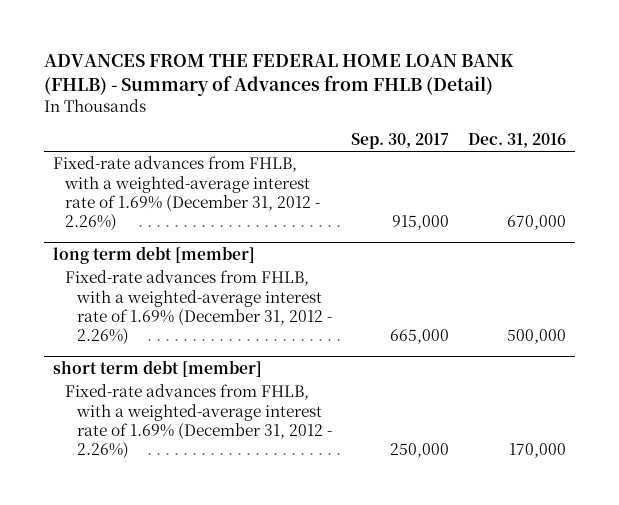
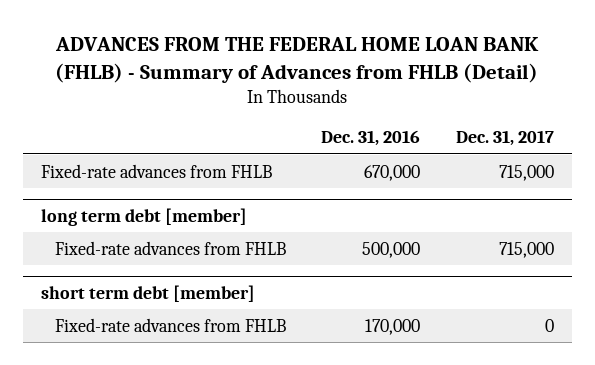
[350,132,449,149] Sep. 30, 2017 -> none
none -> [456,130,555,147] Dec. 31, 2017
[53,156,320,231] Fixed-rate advances from FHLB, with a weighted-average interest rate of 1.69% (December 31, 2012 - 2.26%) -> [40,163,272,178] Fixed-rate advances from FHLB
[64,270,332,345] Fixed-rate advances from FHLB, with a weighted-average interest rate of 1.69% (December 31, 2012 - 2.26%) -> [54,240,286,255] Fixed-rate advances from FHLB
[64,384,332,459] Fixed-rate advances from FHLB, with a weighted-average interest rate of 1.69% (December 31, 2012 - 2.26%) -> [54,317,286,332] Fixed-rate advances from FHLB

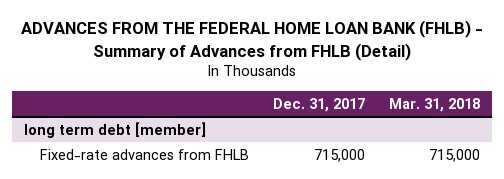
[321,130,421,147] Dec. 31, 2016 -> none
none -> [389,97,481,112] Mar. 31, 2018
[40,163,272,178] Fixed-rate advances from FHLB -> none
[40,284,255,302] short term debt [member] -> none
[54,317,286,332] Fixed-rate advances from FHLB -> none

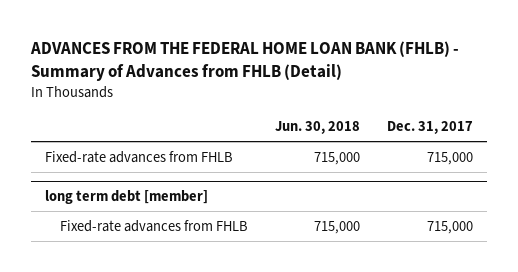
[389,97,481,112] Mar. 31, 2018 -> none
none -> [275,121,361,135] Jun. 30, 2018
none -> [44,150,233,163] Fixed-rate advances from FHLB

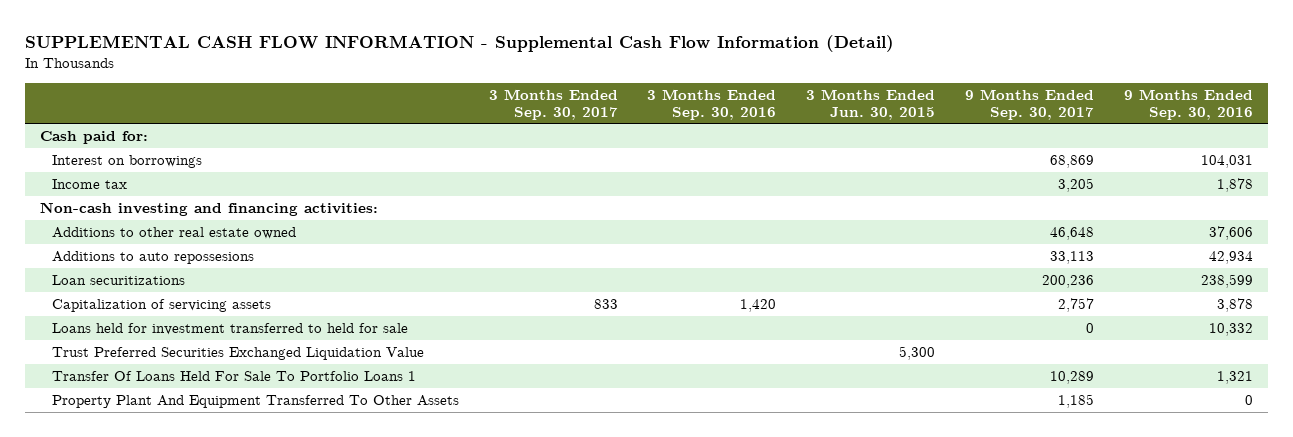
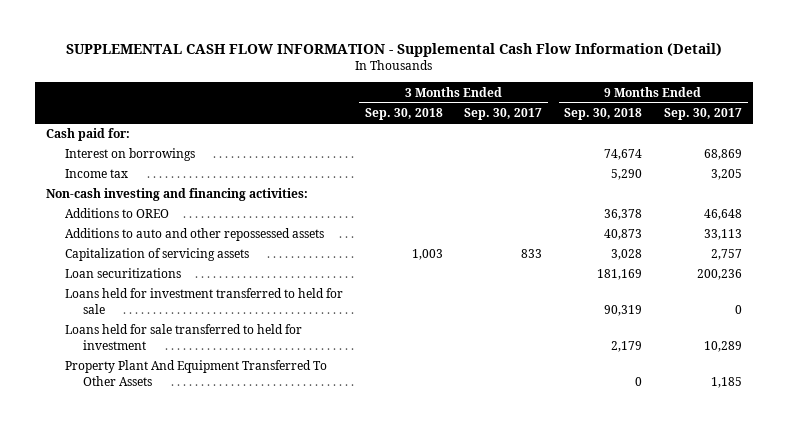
[647,88,777,120] 3 Months Ended Sep. 30, 2016 -> none
[806,88,936,120] 3 Months Ended Jun. 30, 2015 -> none
[1123,88,1253,120] 9 Months Ended Sep. 30, 2016 -> none
none -> [364,108,443,121] Sep. 30, 2018
none -> [564,108,643,121] Sep. 30, 2018
[51,226,296,239] Additions to other real estate owned -> [64,208,169,219] Additions to OREO
[51,250,254,264] Additions to auto repossesions -> [64,228,324,242] Additions to auto and other repossessed assets
[51,274,185,285] Loan securitizations -> [64,268,181,279] Loan securitizations
[51,346,424,360] Trust Preferred Securities Exchanged Liquidation Value -> none
[51,370,416,381] Transfer Of Loans Held For Sale To Portfolio Loans 1 -> [64,324,302,351] Loans held for sale transferred to held for investment

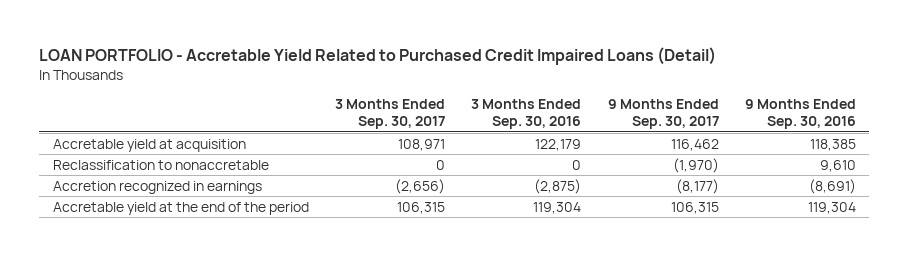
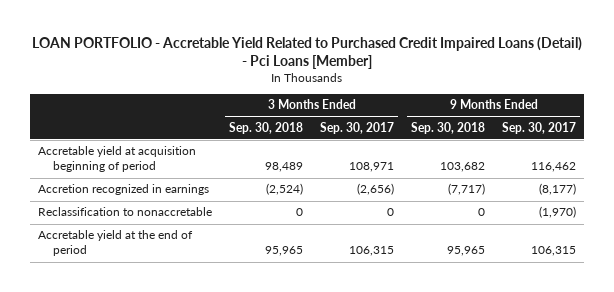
[39,46,717,65] LOAN PORTFOLIO - Accretable Yield Related to Purchased Credit Impaired Loans (Detail) -> [32,37,583,70] LOAN PORTFOLIO - Accretable Yield Related to Purchased Credit Impaired Loans (Detail) - Pci Loans [Member]
[471,98,582,130] 3 Months Ended Sep. 30, 2016 -> none
[745,98,857,130] 9 Months Ended Sep. 30, 2016 -> none
none -> [229,121,304,134] Sep. 30, 2018
none -> [411,121,486,134] Sep. 30, 2018
[52,138,246,152] Accretable yield at acquisition -> [38,146,197,173] Accretable yield at acquisition beginning of period
[52,159,269,170] Reclassification to nonaccretable -> [38,207,213,217] Reclassification to nonaccretable
[52,201,309,215] Accretable yield at the end of the period -> [38,230,194,257] Accretable yield at the end of period

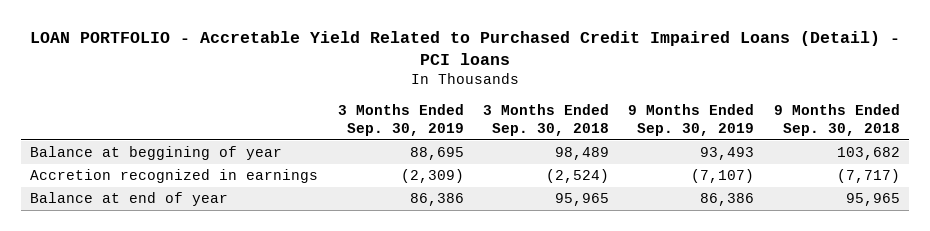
[32,37,583,70] LOAN PORTFOLIO - Accretable Yield Related to Purchased Credit Impaired Loans (Detail) - Pci Loans [Member] -> [29,30,900,66] LOAN PORTFOLIO - Accretable Yield Related to Purchased Credit Impaired Loans (Detail) - PCI loans
[320,121,395,134] Sep. 30, 2017 -> none
[501,121,576,134] Sep. 30, 2017 -> none
none -> [337,103,464,137] 3 Months Ended Sep. 30, 2019
none -> [628,103,755,137] 9 Months Ended Sep. 30, 2019
[38,146,197,173] Accretable yield at acquisition beginning of period -> [30,145,283,160] Balance at beggining of year
[38,207,213,217] Reclassification to nonaccretable -> none
[38,230,194,257] Accretable yield at the end of period -> [30,191,229,206] Balance at end of year

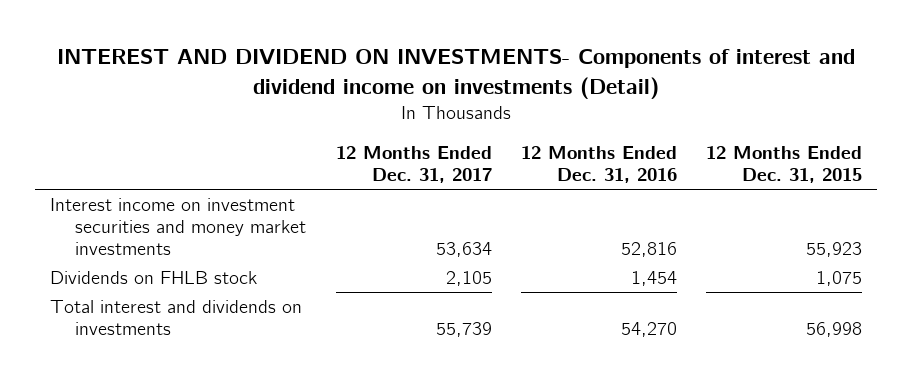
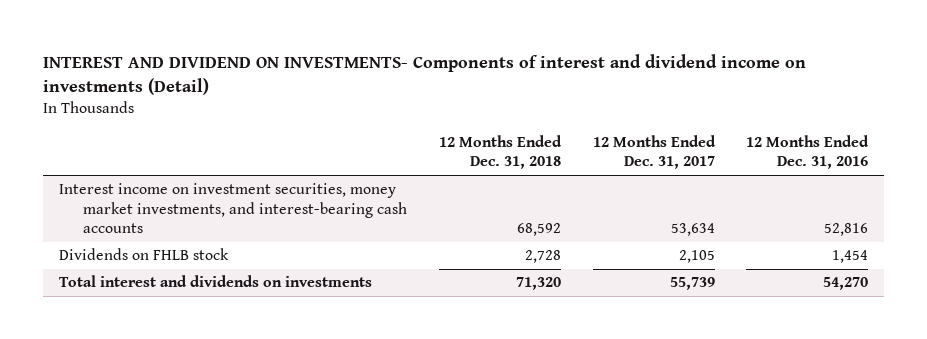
[706,146,863,184] 12 Months Ended Dec. 31, 2015 -> none
none -> [438,135,562,170] 12 Months Ended Dec. 31, 2018
[49,197,307,255] Interest income on investment securities and money market investments -> [59,183,408,233] Interest income on investment securities, money market investments, and interest-bearing cash accounts

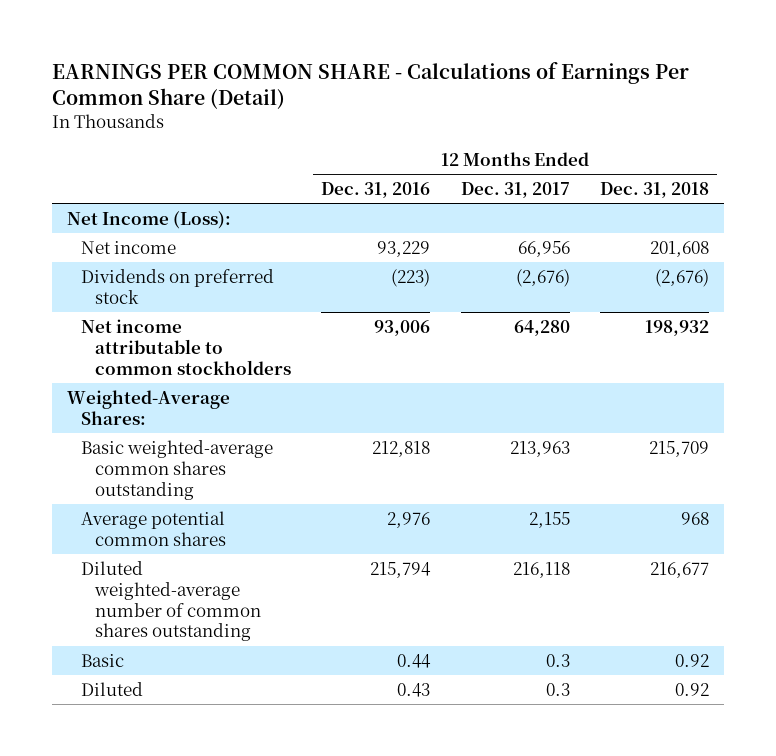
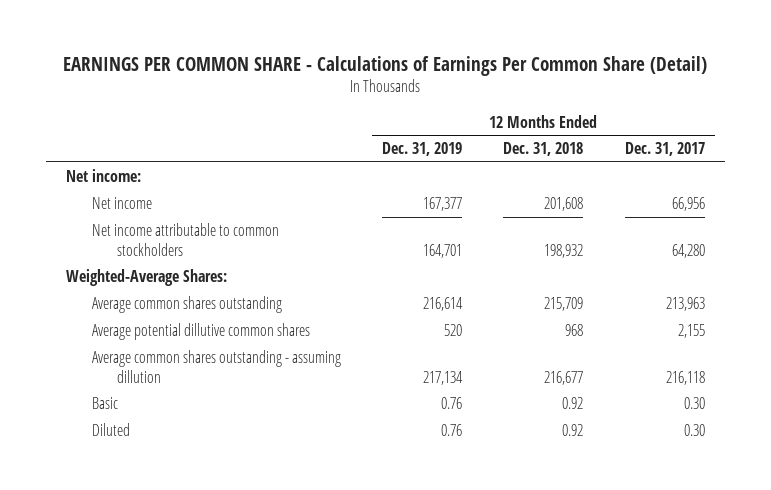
[321,182,431,199] Dec. 31, 2016 -> none
none -> [382,142,463,157] Dec. 31, 2019
[67,210,232,229] Net Income (Loss): -> [66,168,142,182] Net income:
[81,268,275,304] Dividends on preferred stock -> none
[81,439,274,500] Basic weighted-average common shares outstanding -> [91,295,282,313] Average common shares outstanding
[81,510,226,546] Average potential common shares -> [91,322,310,340] Average potential dillutive common shares
[81,560,261,642] Diluted weighted-average number of common shares outstanding -> [91,349,341,383] Average common shares outstanding - assuming dillution
[545,653,570,667] 0.3 -> [683,396,705,409] 0.30
[545,682,570,696] 0.3 -> [683,423,705,436] 0.30

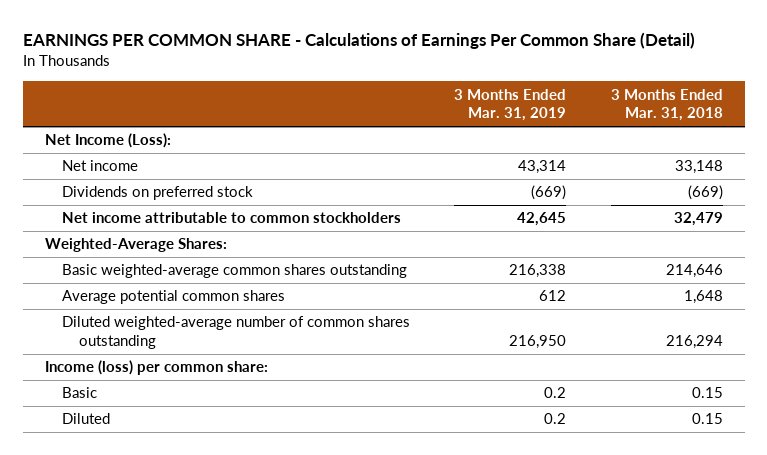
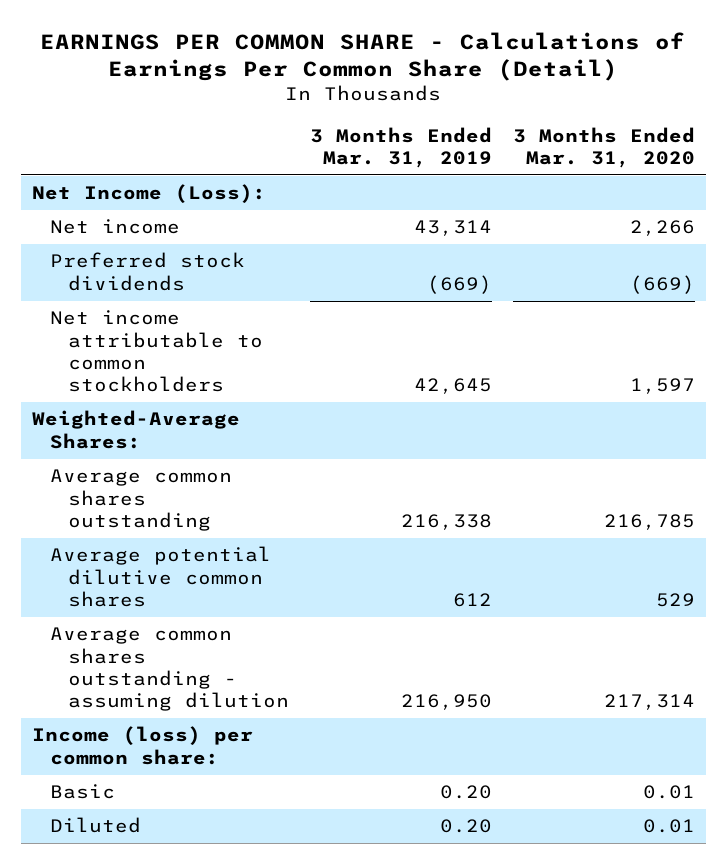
[610,88,723,122] 3 Months Ended Mar. 31, 2018 -> none
none -> [513,126,696,168] 3 Months Ended Mar. 31, 2020
[61,186,253,201] Dividends on preferred stock -> [49,252,245,291] Preferred stock dividends
[61,264,407,279] Basic weighted-average common shares outstanding -> [49,469,232,531] Average common shares outstanding
[61,290,285,305] Average potential common shares -> [49,546,271,607] Average potential dilutive common shares
[61,316,410,350] Diluted weighted-average number of common shares outstanding -> [49,627,289,712] Average common shares outstanding - assuming dilution
[544,387,567,399] 0.2 -> [439,785,492,800] 0.20
[544,413,567,425] 0.2 -> [439,819,492,834] 0.20

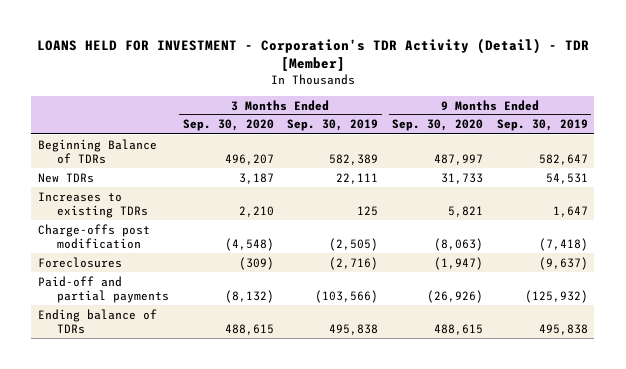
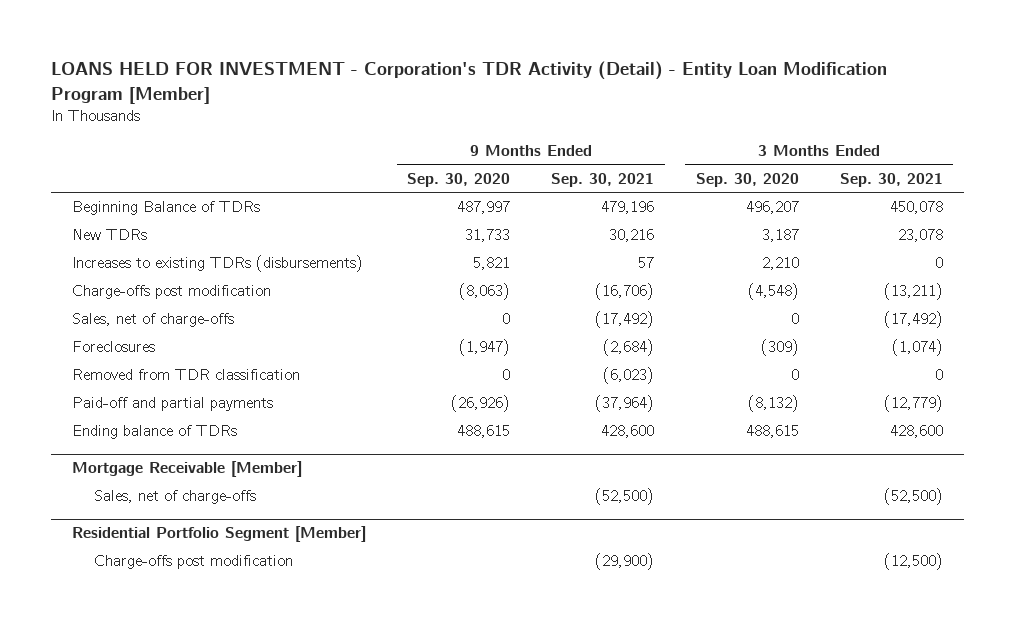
[36,37,589,72] LOANS HELD FOR INVESTMENT - Corporation's TDR Activity (Detail) - TDR [Member] -> [50,61,887,104] LOANS HELD FOR INVESTMENT - Corporation's TDR Activity (Detail) - Entity Loan Modification Program [Member]
[287,119,379,132] Sep. 30, 2019 -> none
[496,119,588,132] Sep. 30, 2019 -> none
none -> [551,173,655,188] Sep. 30, 2021
none -> [840,173,944,188] Sep. 30, 2021
[37,191,148,218] Increases to existing TDRs -> [71,255,363,273] Increases to existing TDRs (disbursements)
none -> [71,313,234,328] Sales, net of charge-offs
none -> [71,369,300,381] Removed from TDR classification
none -> [71,461,302,478] Mortgage Receivable [Member]
none -> [93,490,256,505] Sales, net of charge-offs
none -> [71,526,366,543] Residential Portfolio Segment [Member]
none -> [93,555,293,570] Charge-offs post modification

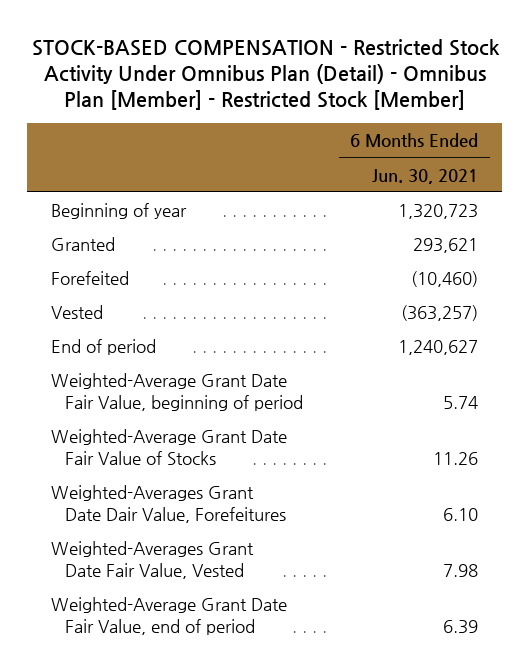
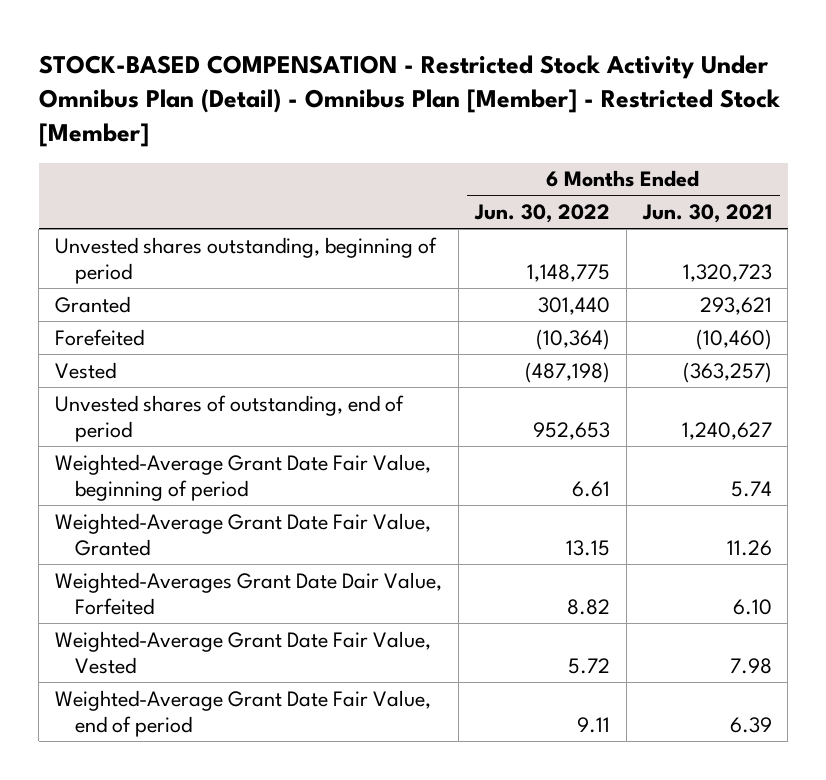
none -> [473,204,610,224] Jun. 30, 2022
[51,203,188,220] Beginning of year -> [54,236,437,284] Unvested shares outstanding, beginning of period
[51,339,157,356] End of period -> [54,394,404,442] Unvested shares of outstanding, end of period
[51,429,288,465] Weighted-Average Grant Date Fair Value of Stocks -> [54,512,431,556] Weighted-Average Grant Date Fair Value, Granted
[51,485,286,523] Weighted-Averages Grant Date Dair Value, Forefeitures -> [54,571,442,615] Weighted-Averages Grant Date Dair Value, Forfeited
[51,541,255,579] Weighted-Averages Grant Date Fair Value, Vested -> [54,630,431,674] Weighted-Average Grant Date Fair Value, Vested

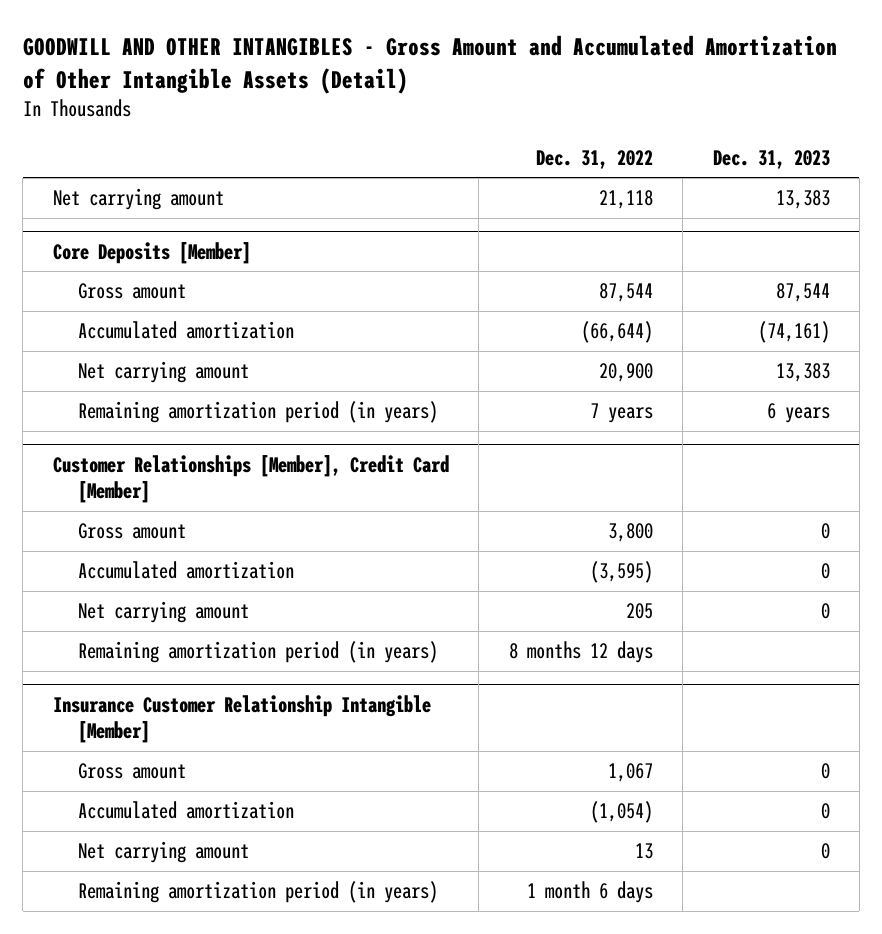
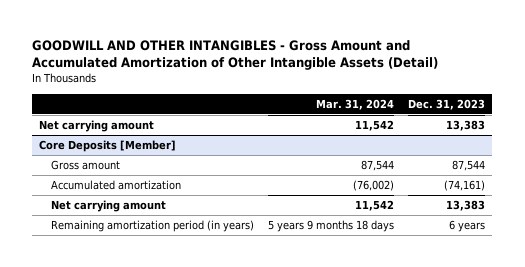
[535,149,653,169] Dec. 31, 2022 -> none
none -> [316,98,395,110] Mar. 31, 2024
[52,454,449,503] Customer Relationships [Member], Credit Card [Member] -> none
[77,523,186,540] Gross amount -> none
[77,561,294,580] Accumulated amortization -> none
[77,601,249,624] Net carrying amount -> none
[77,641,438,664] Remaining amortization period (in years) -> none
[52,694,431,743] Insurance Customer Relationship Intangible [Member] -> none
[77,763,186,780] Gross amount -> none
[77,801,294,820] Accumulated amortization -> none
[77,841,249,864] Net carrying amount -> none
[77,881,438,904] Remaining amortization period (in years) -> none

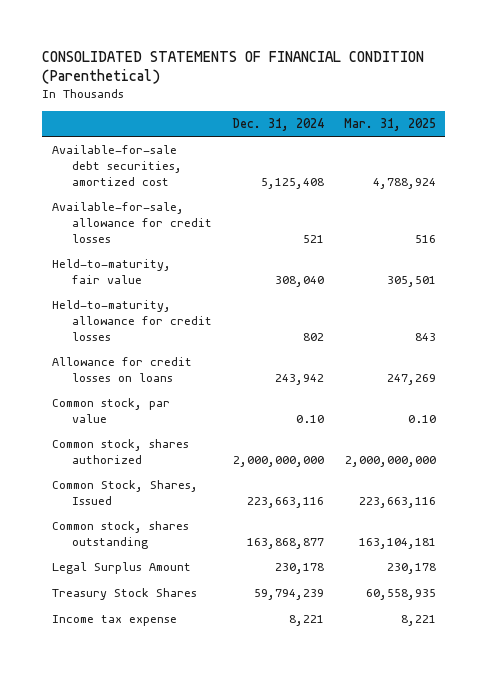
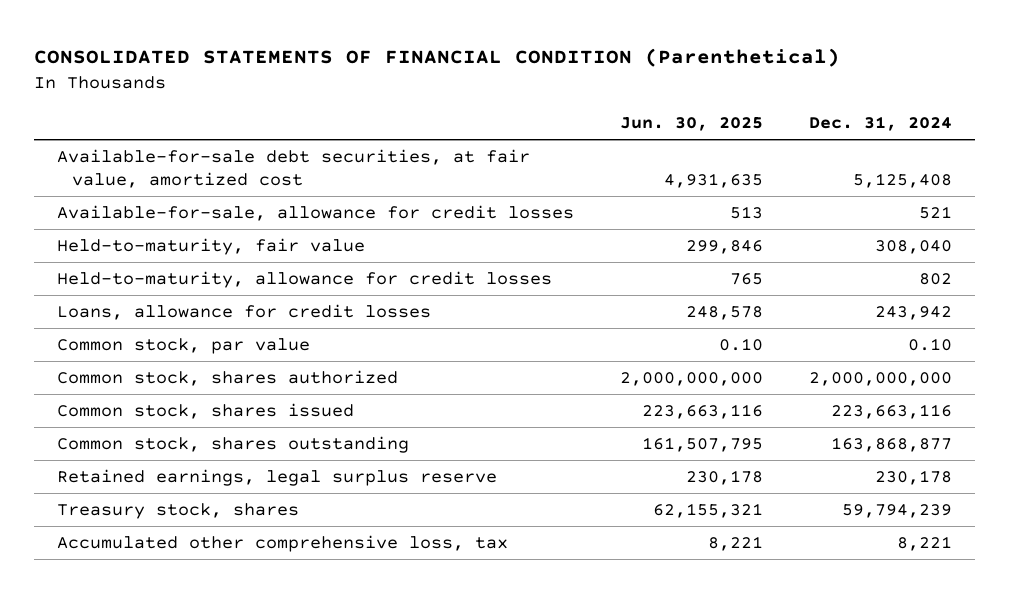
[343,117,436,131] Mar. 31, 2025 -> none
none -> [620,117,764,132] Jun. 30, 2025
[51,145,182,186] Available-for-sale debt securities, amortized cost -> [57,148,531,188] Available-for-sale debt securities, at fair value, amortized cost
[51,357,192,382] Allowance for credit losses on loans -> [57,303,432,320] Loans, allowance for credit losses
[51,480,198,505] Common Stock, Shares, Issued -> [57,402,355,419] Common stock, shares issued
[51,562,191,575] Legal Surplus Amount -> [57,468,498,486] Retained earnings, legal surplus reserve
[51,588,197,601] Treasury Stock Shares -> [57,502,300,519] Treasury stock, shares
[51,615,177,627] Income tax expense -> [57,534,509,552] Accumulated other comprehensive loss, tax

